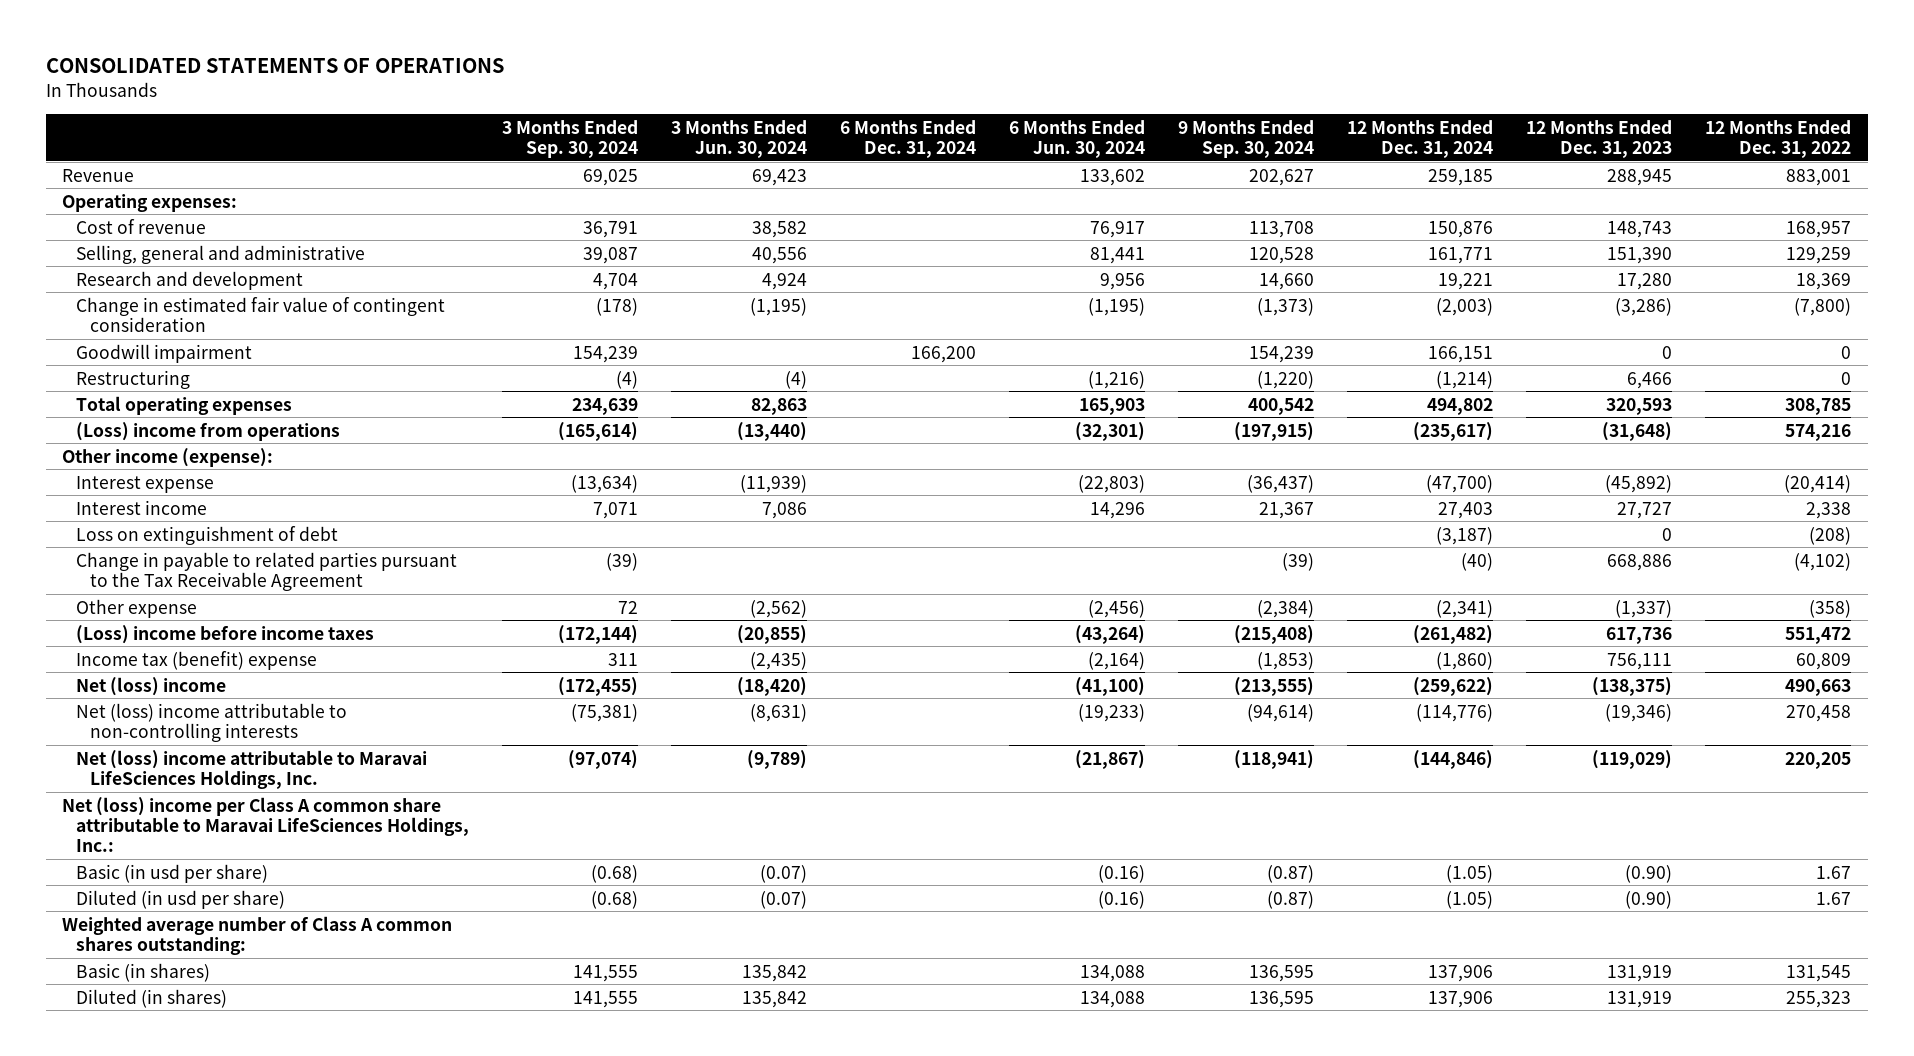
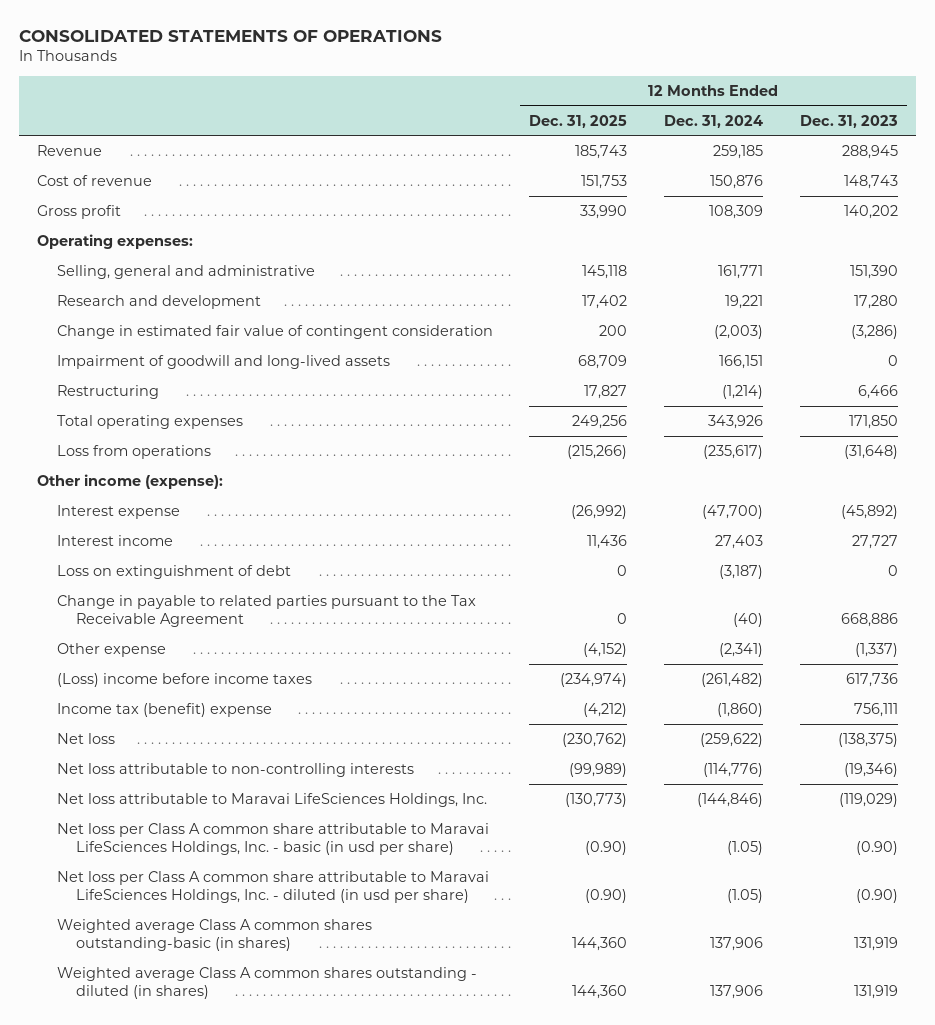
[502,119,639,159] 3 Months Ended Sep. 30, 2024 -> none
[671,119,808,159] 3 Months Ended Jun. 30, 2024 -> none
[840,119,977,159] 6 Months Ended Dec. 31, 2024 -> none
[1009,119,1146,159] 6 Months Ended Jun. 30, 2024 -> none
[1178,119,1315,159] 9 Months Ended Sep. 30, 2024 -> none
[1705,119,1852,159] 12 Months Ended Dec. 31, 2022 -> none
none -> [529,114,628,128] Dec. 31, 2025
none -> [37,205,122,220] Gross profit
[62,193,238,212] Operating expenses: -> [37,234,194,250] Operating expenses:
[76,343,253,363] Goodwill impairment -> [56,355,390,370] Impairment of goodwill and long-lived assets
[1427,397,1494,415] 494,802 -> [707,415,763,430] 343,926
[1606,397,1673,415] 320,593 -> [848,415,898,430] 171,850
[76,421,341,441] (Loss) income from operations -> [56,445,211,460] Loss from operations
[62,796,470,853] Net (loss) income per Class A common share attributable to Maravai LifeSciences Holdings, Inc.: -> none
[62,915,453,955] Weighted average number of Class A common shares outstanding: -> none
[76,676,227,696] Net (loss) income -> [56,733,115,745] Net loss
[76,702,348,742] Net (loss) income attributable to non-controlling interests -> [56,763,414,778] Net loss attributable to non-controlling interests
[76,749,428,789] Net (loss) income attributable to Maravai LifeSciences Holdings, Inc. -> [56,793,487,808] Net loss attributable to Maravai LifeSciences Holdings, Inc.
[76,863,269,883] Basic (in usd per share) -> [56,823,489,856] Net loss per Class A common share attributable to Maravai LifeSciences Holdings, Inc. - basic (in usd per share)
[76,889,286,909] Diluted (in usd per share) -> [56,871,489,904] Net loss per Class A common share attributable to Maravai LifeSciences Holdings, Inc. - diluted (in usd per share)
[76,962,211,982] Basic (in shares) -> [56,919,372,952] Weighted average Class A common shares outstanding-basic (in shares)
[76,988,228,1008] Diluted (in shares) -> [56,967,477,1000] Weighted average Class A common shares outstanding - diluted (in shares)

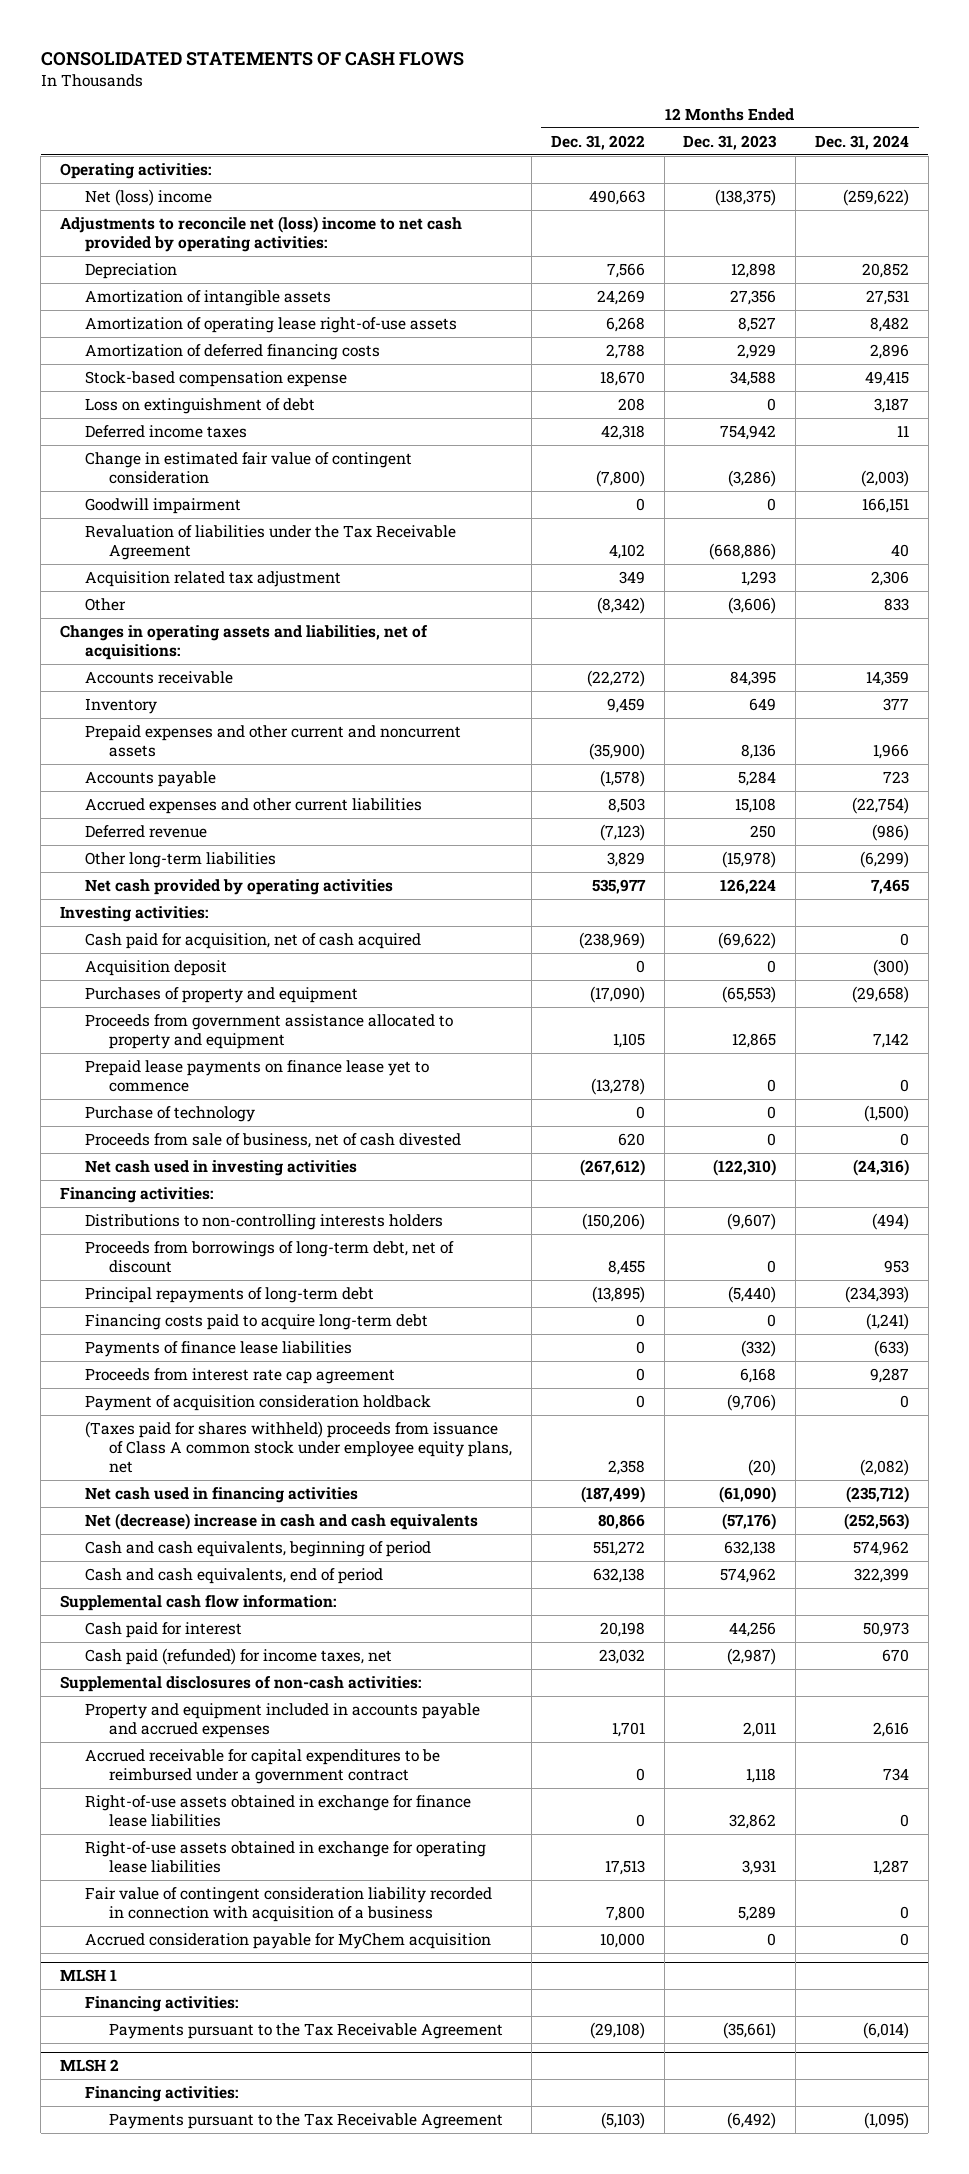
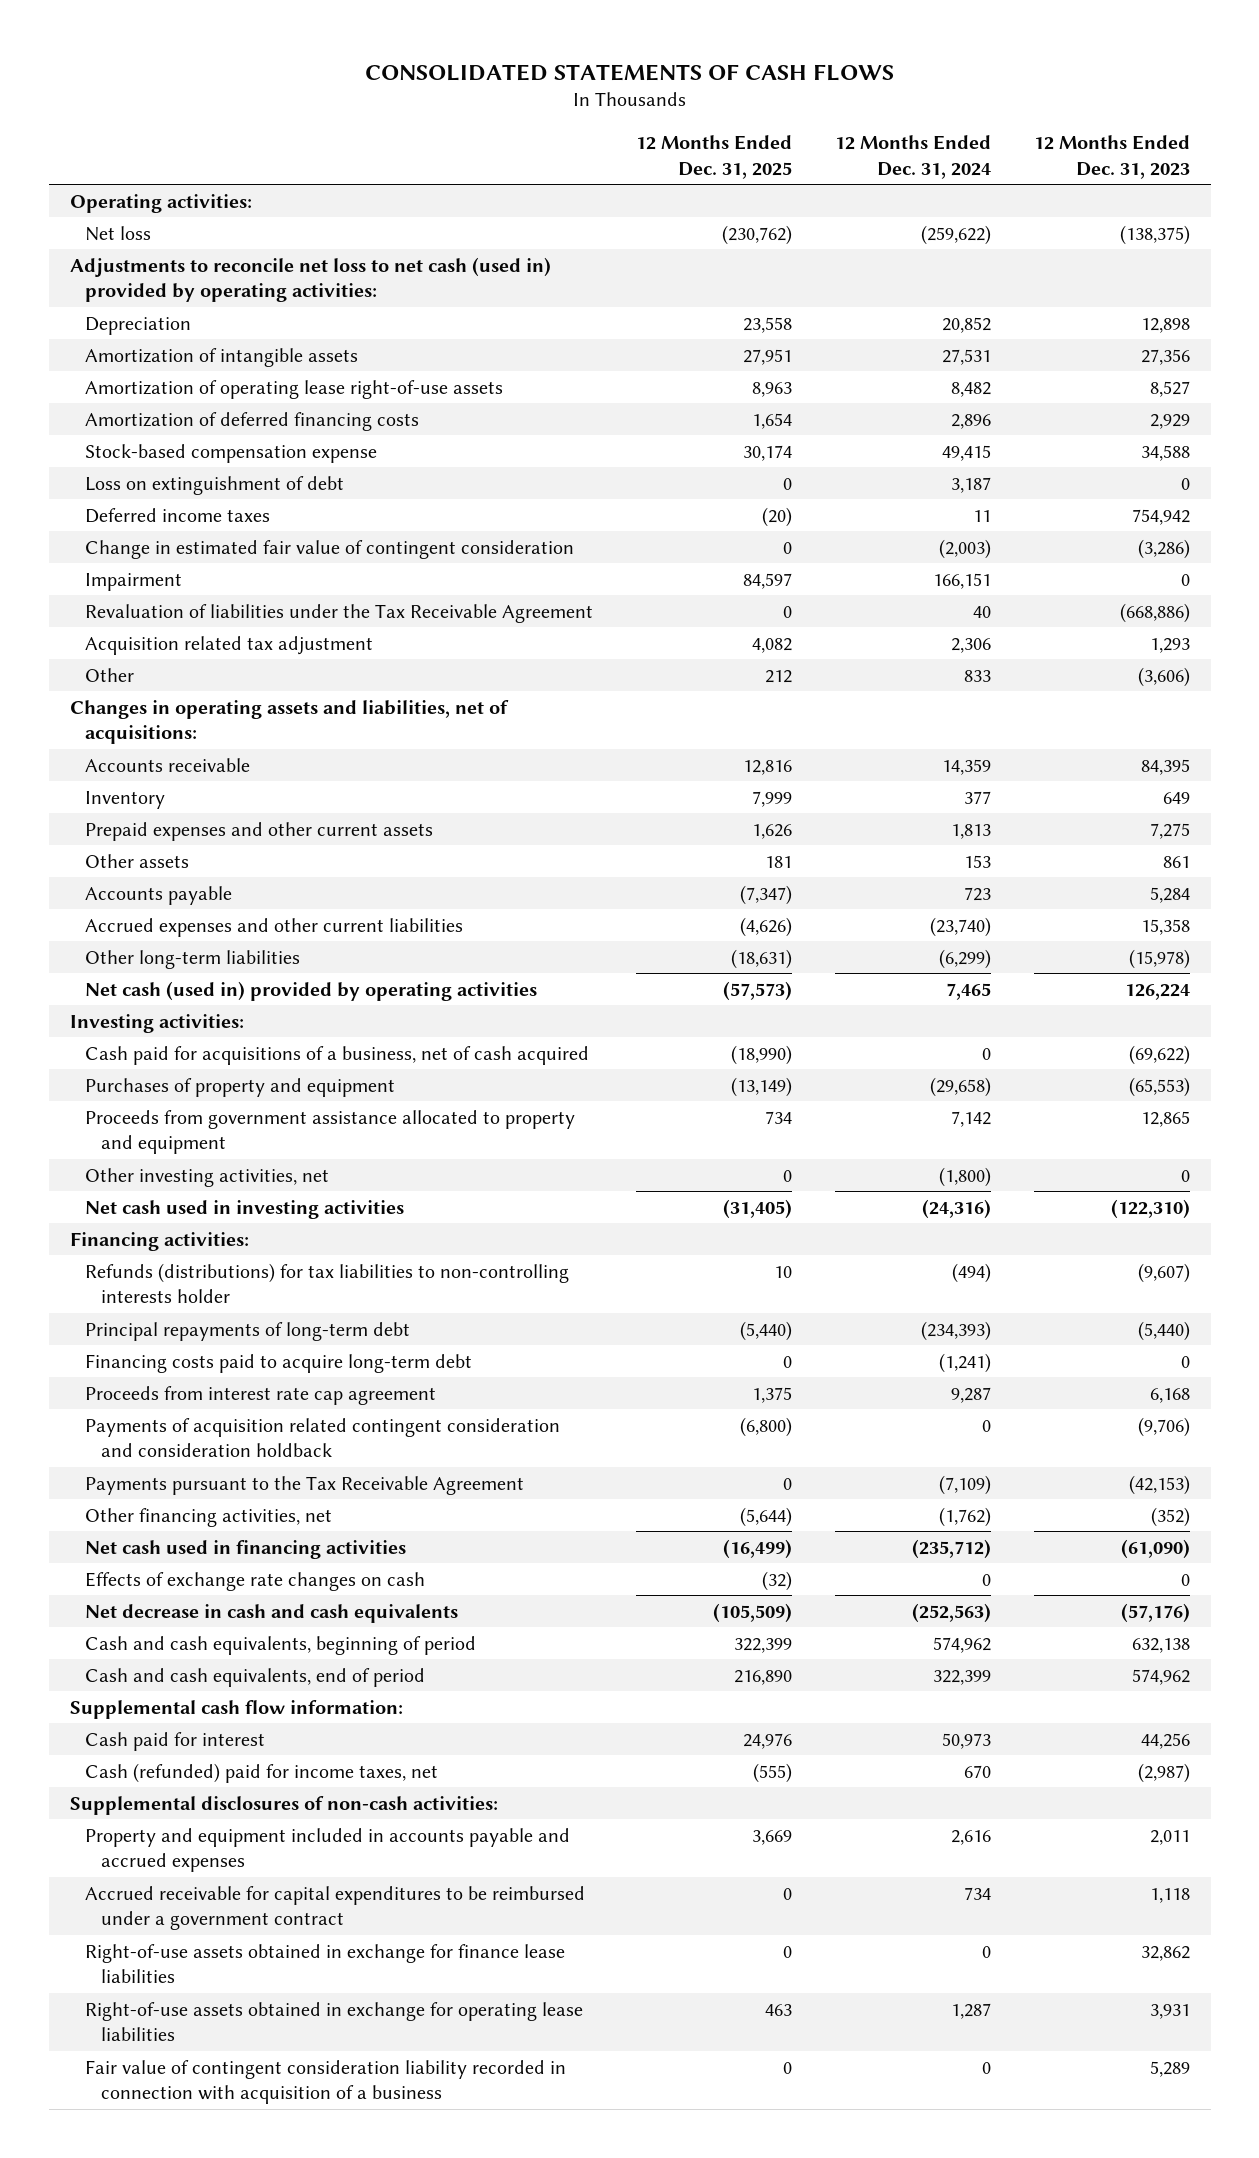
[550,134,645,150] Dec. 31, 2022 -> none
none -> [636,134,793,179] 12 Months Ended Dec. 31, 2025
[84,188,212,206] Net (loss) income -> [85,225,152,241] Net loss
[60,215,463,252] Adjustments to reconcile net (loss) income to net cash provided by operating activities: -> [69,256,551,303] Adjustments to reconcile net loss to net cash (used in) provided by operating activities:
[84,497,241,514] Goodwill impairment -> [85,572,183,591] Impairment
[84,724,461,757] Prepaid expenses and other current and noncurrent assets -> [85,821,434,841] Prepaid expenses and other current assets
[741,743,777,759] 8,136 -> [1149,822,1190,839] 7,275
[872,743,909,759] 1,966 -> [950,823,991,839] 1,813
none -> [85,853,190,868] Other assets
[84,824,207,838] Deferred revenue -> none
[735,797,777,813] 15,108 -> [1140,918,1190,935] 15,358
[851,796,909,814] (22,754) -> [929,916,991,937] (23,740)
[84,878,393,895] Net cash provided by operating activities -> [85,980,538,1001] Net cash (used in) provided by operating activities
[84,959,227,976] Acquisition deposit -> none
[84,932,421,949] Cash paid for acquisition, net of cash acquired -> [85,1045,590,1065] Cash paid for acquisitions of a business, net of cash acquired
[84,1059,429,1092] Prepaid lease payments on finance lease yet to commence -> none
[84,1105,255,1122] Purchase of technology -> none
[84,1132,461,1148] Proceeds from sale of business, net of cash divested -> none
none -> [85,1167,330,1187] Other investing activities, net
[84,1240,454,1273] Proceeds from borrowings of long-term debt, net of discount -> none
[84,1213,443,1230] Distributions to non-controlling interests holders -> [85,1262,570,1304] Refunds (distributions) for tax liabilities to non-controlling interests holder
[84,1340,352,1357] Payments of finance lease liabilities -> none
[84,1420,513,1474] (Taxes paid for shares withheld) proceeds from issuance of Class A common stock under employee equity plans, net -> none
[84,1394,431,1411] Payment of acquisition consideration holdback -> [85,1417,561,1458] Payments of acquisition related contingent consideration and consideration holdback
none -> [85,1475,525,1495] Payments pursuant to the Tax Receivable Agreement
none -> [85,1507,333,1527] Other financing activities, net
none -> [85,1571,426,1591] Effects of exchange rate changes on cash
[84,1512,478,1530] Net (decrease) increase in cash and cash equivalents -> [85,1603,459,1623] Net decrease in cash and cash equivalents
[84,1647,392,1665] Cash paid (refunded) for income taxes, net -> [85,1762,439,1783] Cash (refunded) paid for income taxes, net
[84,1932,491,1949] Accrued consideration payable for MyChem acquisition -> none
[60,1969,118,1983] MLSH 1 -> none
[84,1995,238,2012] Financing activities: -> none
[109,2022,504,2039] Payments pursuant to the Tax Receivable Agreement -> none
[60,2059,120,2073] MLSH 2 -> none
[84,2085,238,2102] Financing activities: -> none
[109,2112,504,2129] Payments pursuant to the Tax Receivable Agreement -> none

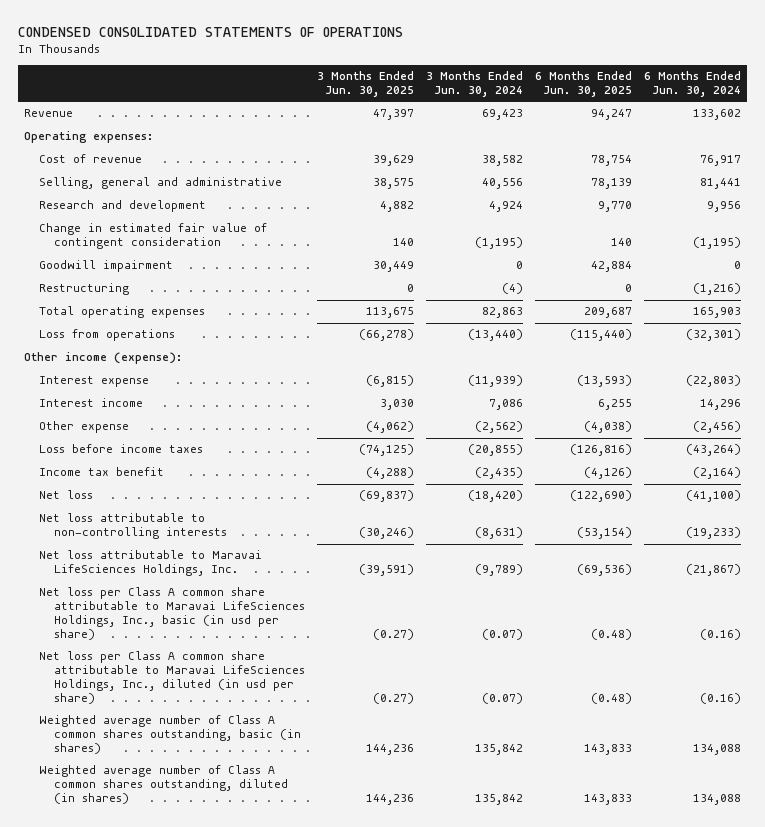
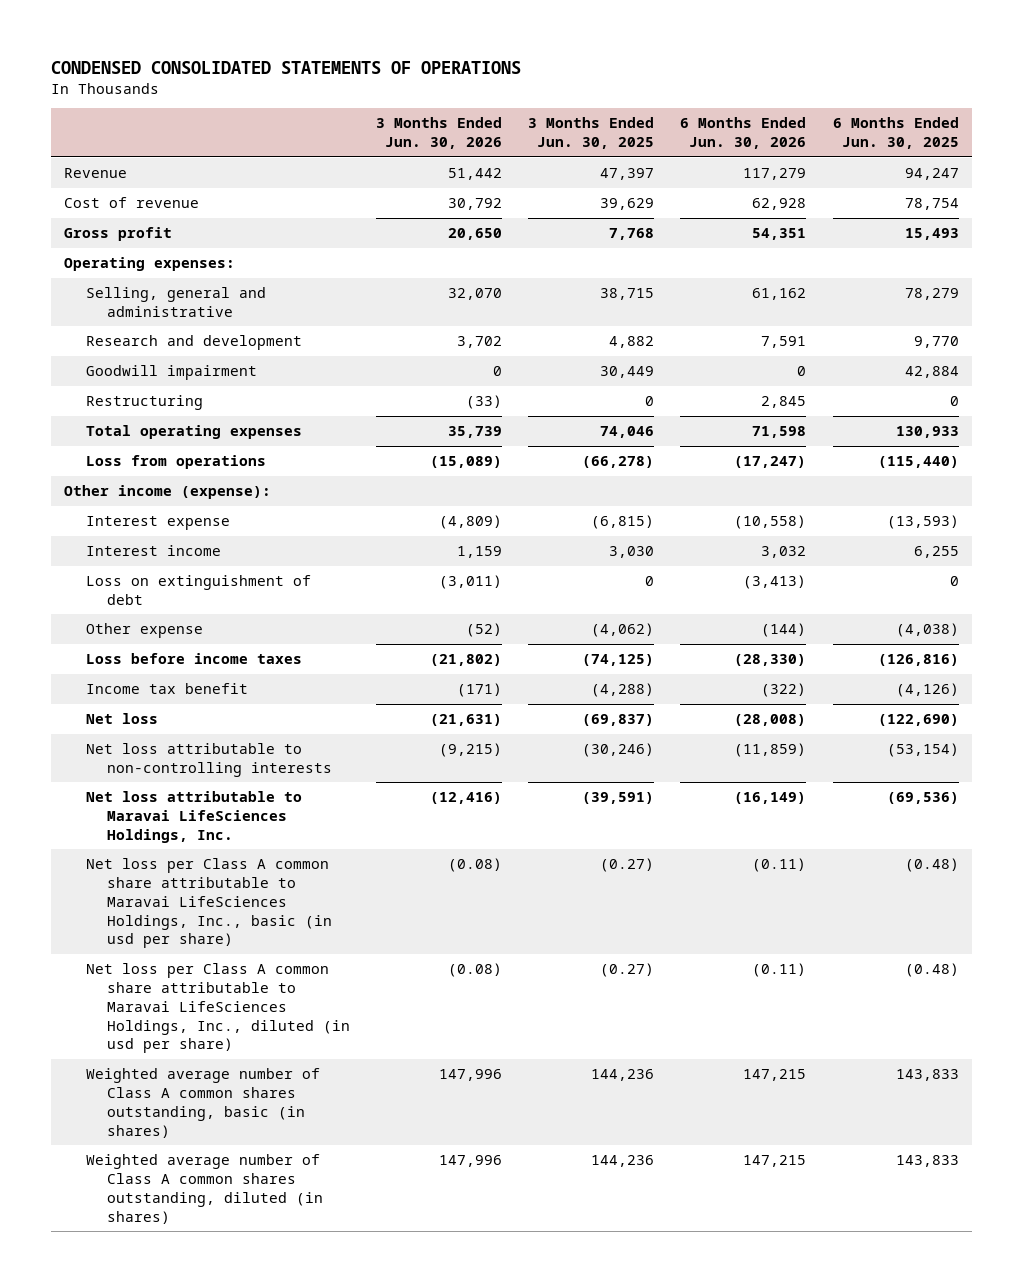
[425,71,523,98] 3 Months Ended Jun. 30, 2024 -> none
[644,71,742,98] 6 Months Ended Jun. 30, 2024 -> none
none -> [376,117,503,150] 3 Months Ended Jun. 30, 2026
none -> [680,117,807,150] 6 Months Ended Jun. 30, 2026
none -> [64,227,173,242] Gross profit
[24,131,154,144] Operating expenses: -> [64,257,236,272] Operating expenses:
[372,178,414,190] 38,575 -> [600,288,655,301] 38,715
[590,178,632,190] 78,139 -> [904,288,959,301] 78,279
[39,223,268,250] Change in estimated fair value of contingent consideration -> none
[365,307,414,319] 113,675 -> [600,426,655,439] 74,046
[583,307,632,319] 209,687 -> [895,426,959,439] 130,933
none -> [85,575,311,605] Loss on extinguishment of debt

